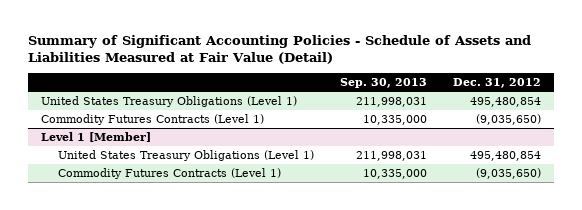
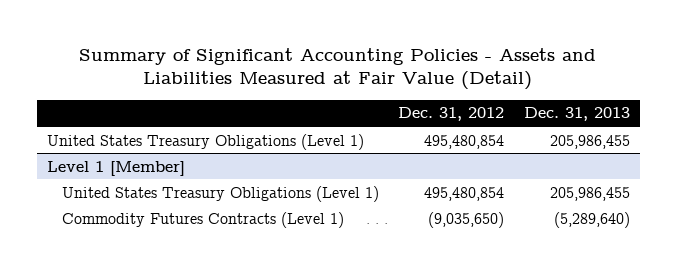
[27,34,531,65] Summary of Significant Accounting Policies - Schedule of Assets and Liabilities Measured at Fair Value (Detail) -> [79,47,597,91] Summary of Significant Accounting Policies - Assets and Liabilities Measured at Fair Value (Detail)
[339,78,427,89] Sep. 30, 2013 -> none
none -> [523,107,630,122] Dec. 31, 2013
[40,114,264,126] Commodity Futures Contracts (Level 1) -> none

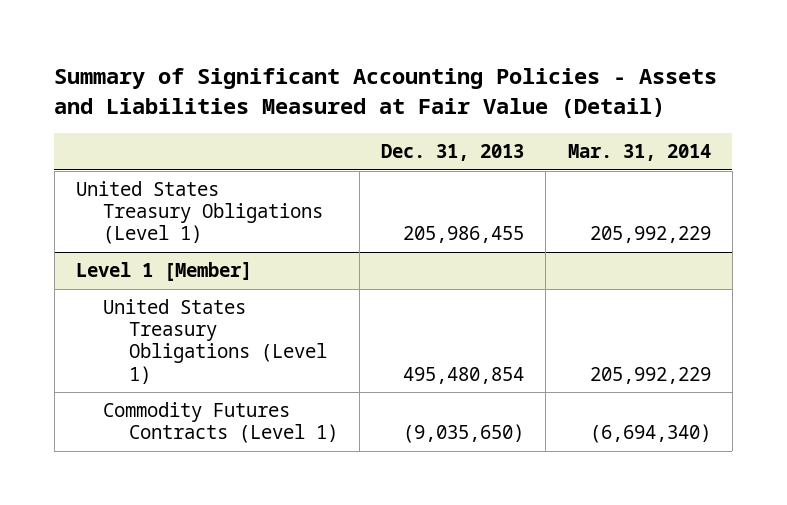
[398,107,505,122] Dec. 31, 2012 -> none
none -> [567,144,711,162] Mar. 31, 2014
[549,186,630,201] 205,986,455 -> [403,366,525,384] 495,480,854
[553,211,630,228] (5,289,640) -> [403,424,525,444] (9,035,650)

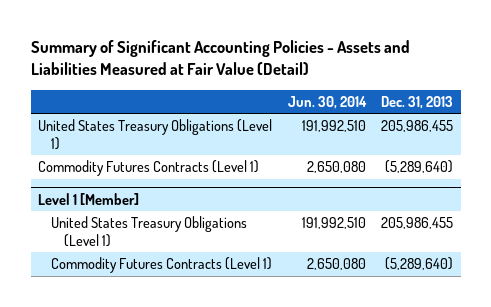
[567,144,711,162] Mar. 31, 2014 -> none
none -> [287,95,367,109] Jun. 30, 2014
none -> [38,160,260,177] Commodity Futures Contracts (Level 1)
[403,366,525,384] 495,480,854 -> [381,217,454,230] 205,986,455
[403,424,525,444] (9,035,650) -> [385,257,454,271] (5,289,640)

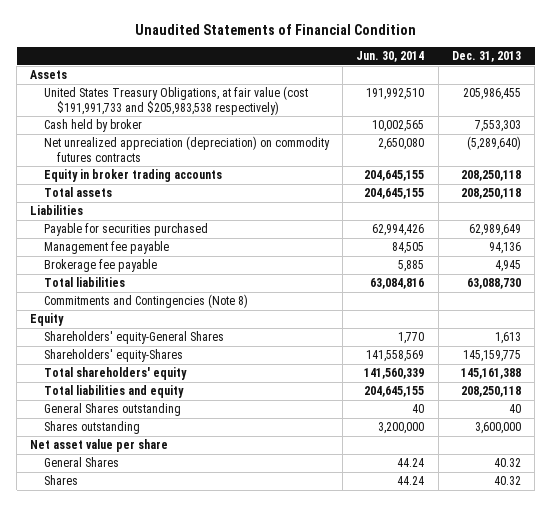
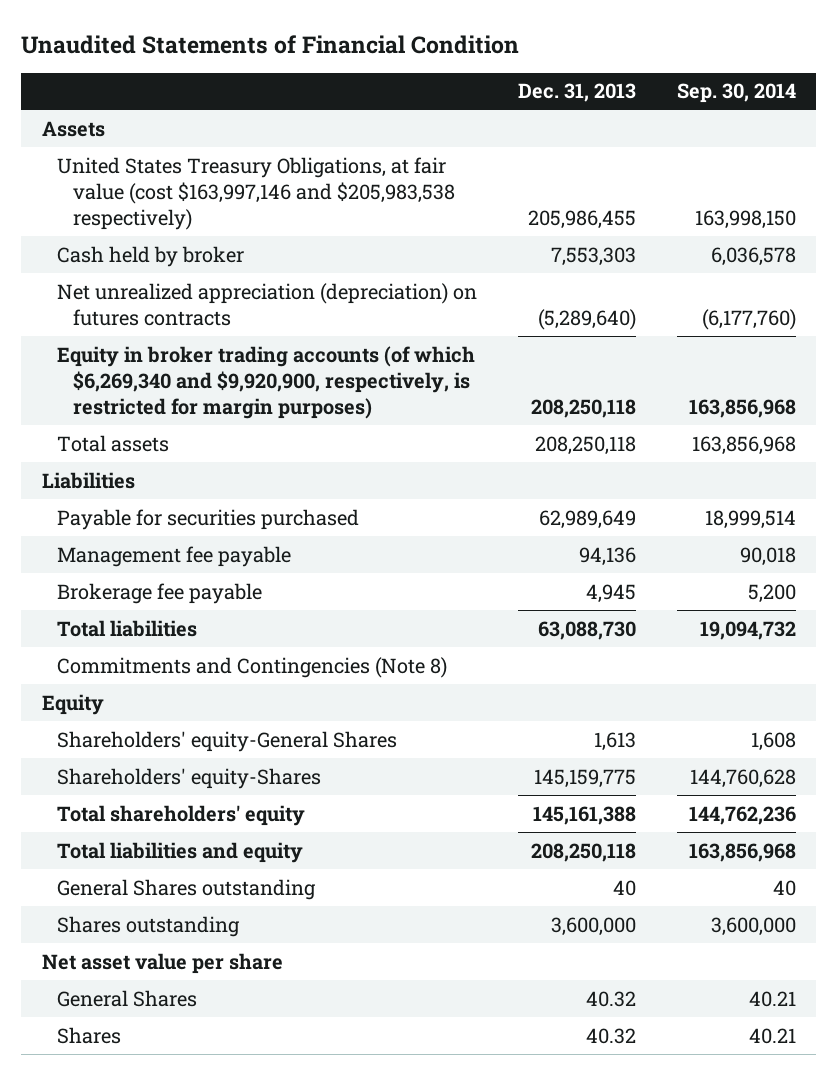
[356,51,425,63] Jun. 30, 2014 -> none
none -> [676,83,796,104] Sep. 30, 2014
[43,86,308,115] United States Treasury Obligations, at fair value (cost $191,991,733 and $205,983,538 respectively) -> [57,156,456,230] United States Treasury Obligations, at fair value (cost $163,997,146 and $205,983,538 respectively)
[43,136,330,162] Net unrealized appreciation (depreciation) on commodity futures contracts -> [57,282,478,326] Net unrealized appreciation (depreciation) on futures contracts
[43,169,222,183] Equity in broker trading accounts -> [57,345,476,419] Equity in broker trading accounts (of which $6,269,340 and $9,920,900, respectively, is restricted for margin purposes)

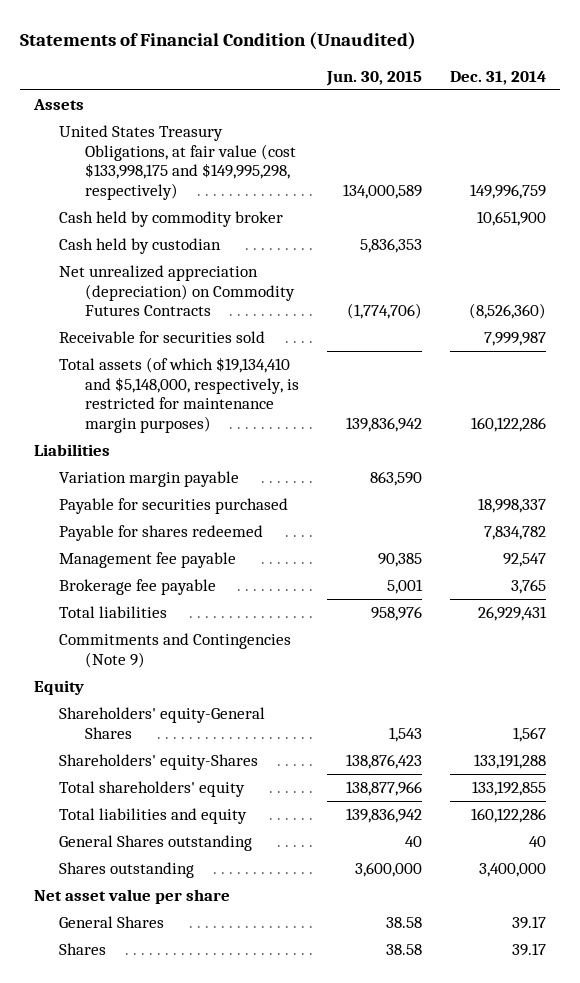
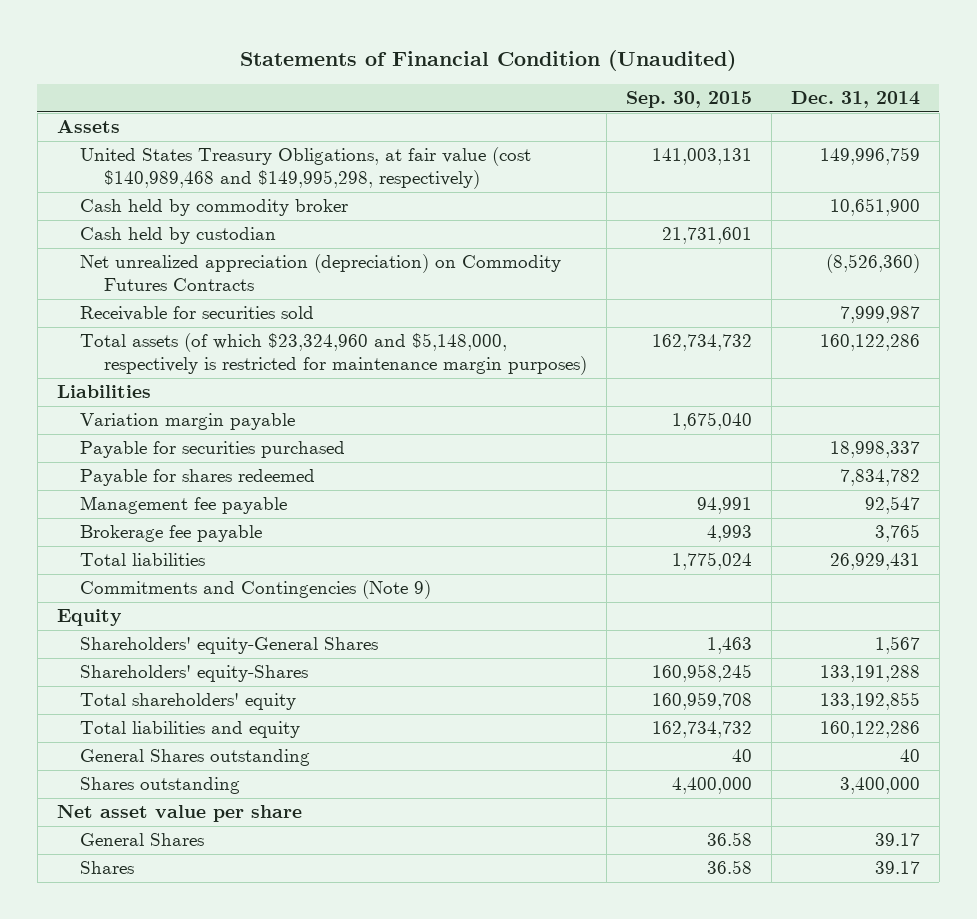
[326,70,423,86] Jun. 30, 2015 -> none
none -> [625,91,752,109] Sep. 30, 2015
[59,125,297,200] United States Treasury Obligations, at fair value (cost $133,998,175 and $149,995,298, respectively) -> [80,147,532,190] United States Treasury Obligations, at fair value (cost $140,989,468 and $149,995,298, respectively)
[59,357,300,433] Total assets (of which $19,134,410 and $5,148,000, respectively, is restricted for maintenance margin purposes) -> [80,333,587,376] Total assets (of which $23,324,960 and $5,148,000, respectively is restricted for maintenance margin purposes)

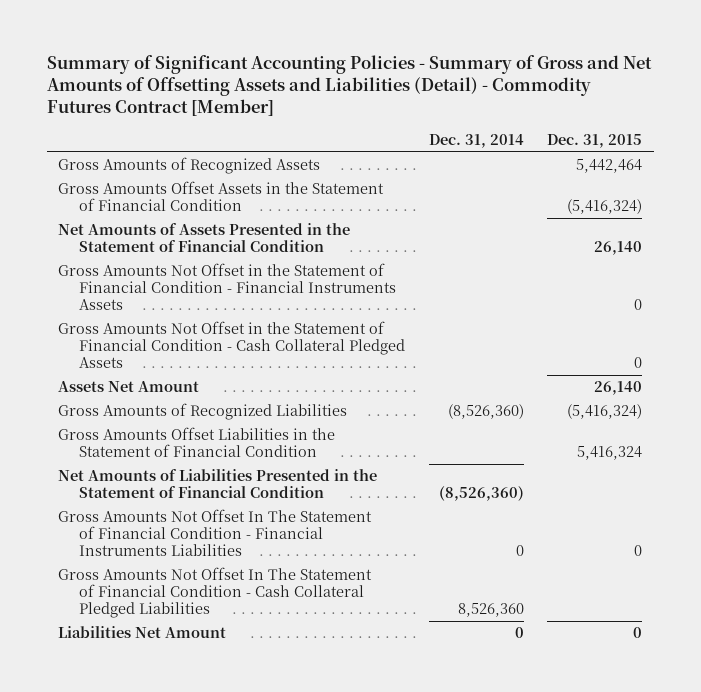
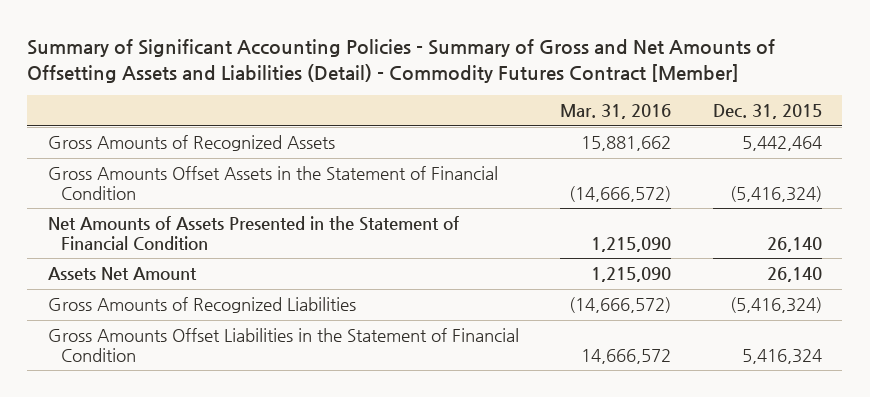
[428,133,524,148] Dec. 31, 2014 -> none
none -> [560,104,672,120] Mar. 31, 2016
[58,263,397,311] Gross Amounts Not Offset in the Statement of Financial Condition - Financial Instruments Assets -> none
[58,321,406,369] Gross Amounts Not Offset in the Statement of Financial Condition - Cash Collateral Pledged Assets -> none
[58,469,378,499] Net Amounts of Liabilities Presented in the Statement of Financial Condition -> none
[58,509,373,557] Gross Amounts Not Offset In The Statement of Financial Condition - Financial Instruments Liabilities -> none
[58,567,373,619] Gross Amounts Not Offset In The Statement of Financial Condition - Cash Collateral Pledged Liabilities -> none
[58,626,227,639] Liabilities Net Amount -> none

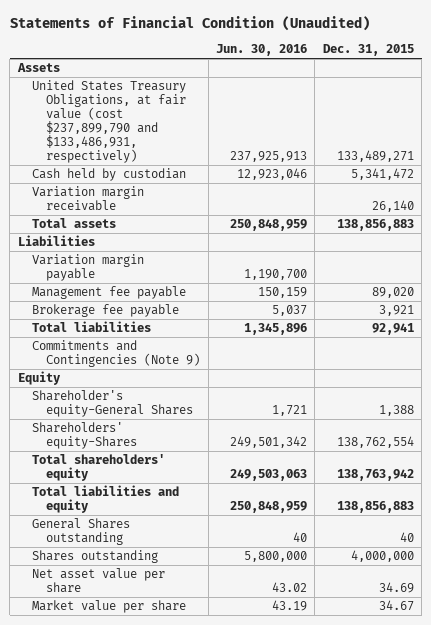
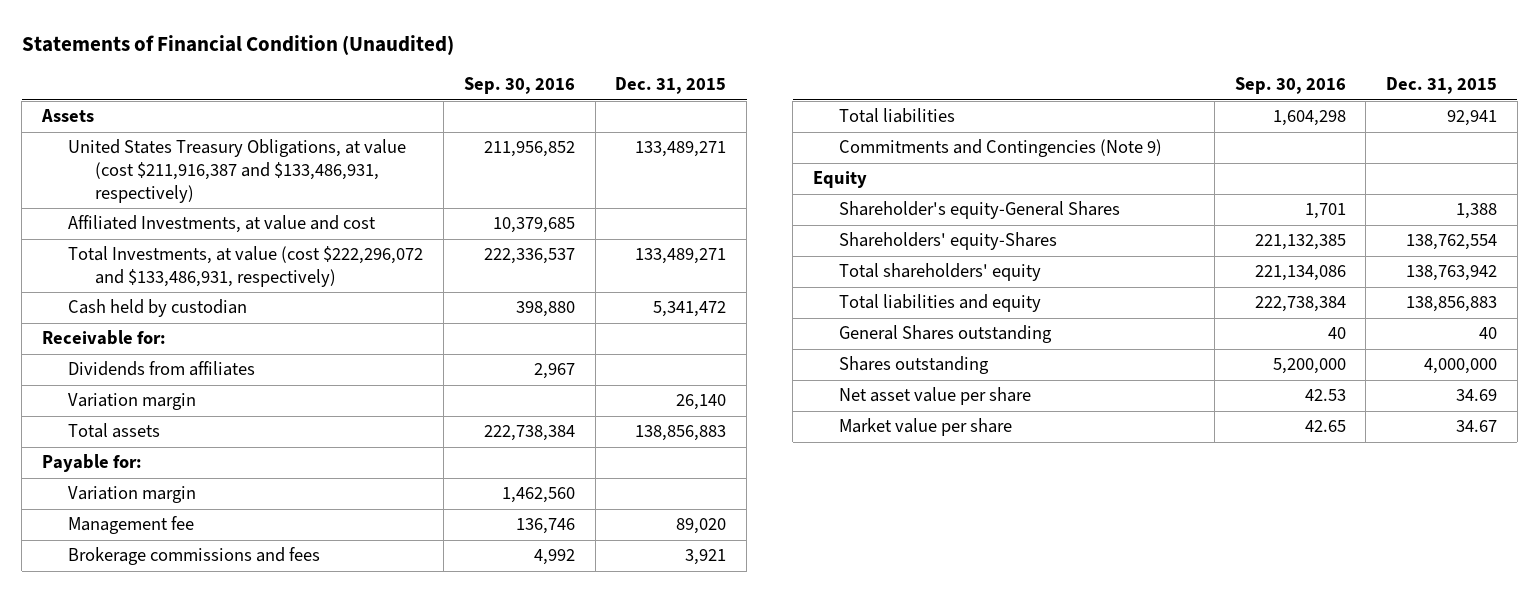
[215,44,307,57] Jun. 30, 2016 -> none
none -> [463,77,575,95] Sep. 30, 2016
[31,80,187,164] United States Treasury Obligations, at fair value (cost $237,899,790 and $133,486,931, respectively) -> [68,139,407,203] United States Treasury Obligations, at value (cost $211,916,387 and $133,486,931, respectively)
none -> [68,215,377,234] Affiliated Investments, at value and cost
none -> [68,246,424,288] Total Investments, at value (cost $222,296,072 and $133,486,931, respectively)
none -> [42,330,167,346] Receivable for:
none -> [68,361,256,377] Dividends from affiliates
[31,186,144,212] Variation margin receivable -> [68,393,197,411] Variation margin
[17,235,95,247] Liabilities -> none
none -> [42,454,143,473] Payable for:
[31,254,144,282] Variation margin payable -> [68,486,197,504] Variation margin
[31,286,186,300] Management fee payable -> [68,516,195,535] Management fee
[31,304,179,318] Brokerage fee payable -> [68,547,321,566] Brokerage commissions and fees

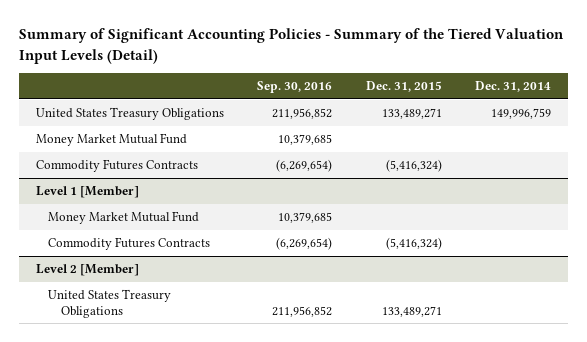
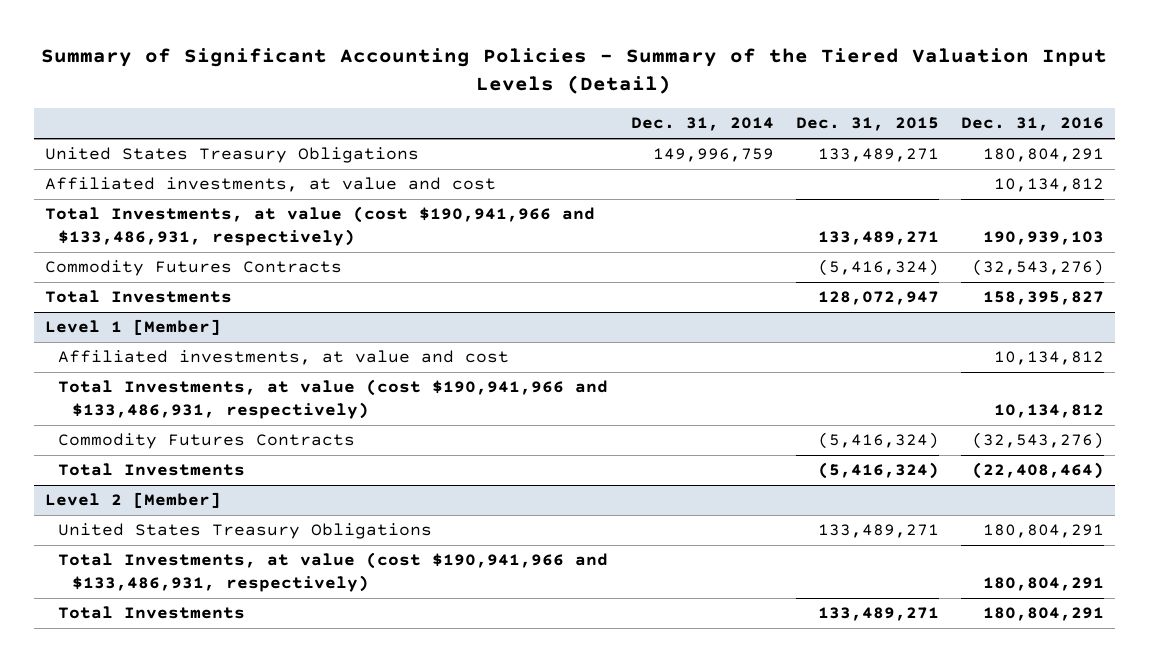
[257,80,333,93] Sep. 30, 2016 -> none
none -> [961,117,1105,132] Dec. 31, 2016
[35,133,187,147] Money Market Mutual Fund -> [44,177,496,193] Affiliated investments, at value and cost
none -> [44,206,595,247] Total Investments, at value (cost $190,941,966 and $133,486,931, respectively)
none -> [44,290,232,304] Total Investments
[48,211,200,225] Money Market Mutual Fund -> [58,350,510,366] Affiliated investments, at value and cost
none -> [58,379,609,420] Total Investments, at value (cost $190,941,966 and $133,486,931, respectively)
none -> [58,463,246,477] Total Investments
none -> [58,552,609,593] Total Investments, at value (cost $190,941,966 and $133,486,931, respectively)
none -> [58,606,246,620] Total Investments

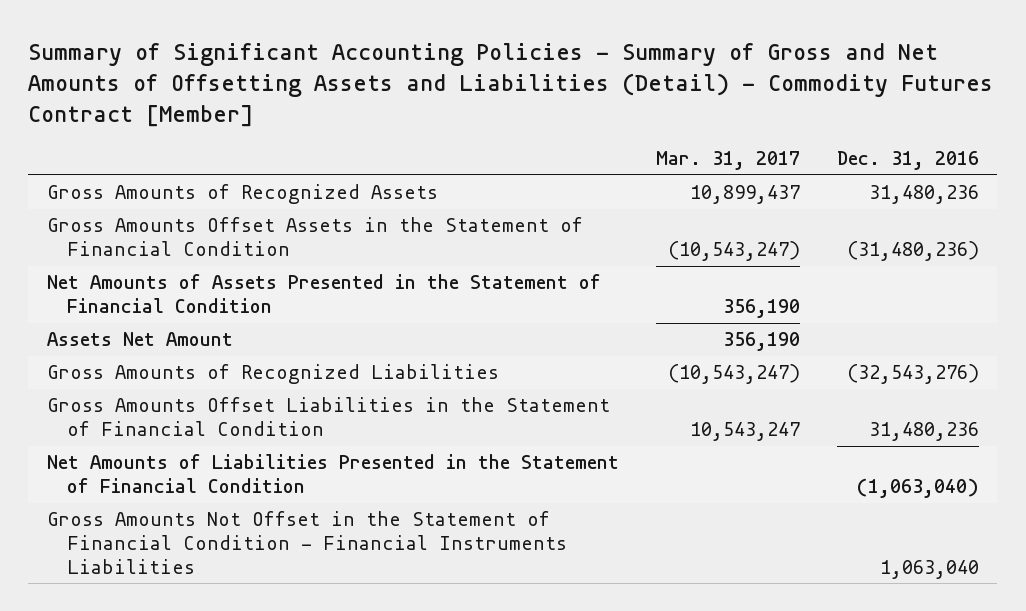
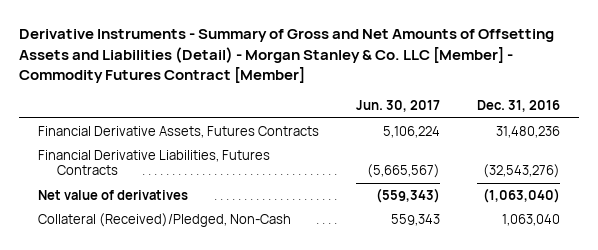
[28,42,994,127] Summary of Significant Accounting Policies - Summary of Gross and Net Amounts of Offsetting Assets and Liabilities (Detail) - Commodity Futures Contract [Member] -> [19,29,555,83] Derivative Instruments - Summary of Gross and Net Amounts of Offsetting Assets and Liabilities (Detail) - Morgan Stanley & Co. LLC [Member] - Commodity Futures Contract [Member]
[655,151,800,171] Mar. 31, 2017 -> none
none -> [355,100,440,113] Jun. 30, 2017
[46,217,583,256] Gross Amounts Offset Assets in the Statement of Financial Condition -> none
[46,274,601,313] Net Amounts of Assets Presented in the Statement of Financial Condition -> none
[46,332,233,347] Assets Net Amount -> none
[46,397,610,436] Gross Amounts Offset Liabilities in the Statement of Financial Condition -> none
[46,184,438,205] Gross Amounts of Recognized Assets -> [37,126,319,139] Financial Derivative Assets, Futures Contracts
[46,364,499,385] Gross Amounts of Recognized Liabilities -> [37,150,270,176] Financial Derivative Liabilities, Futures Contracts
[46,454,619,493] Net Amounts of Liabilities Presented in the Statement of Financial Condition -> [37,190,188,201] Net value of derivatives
[46,511,568,574] Gross Amounts Not Offset in the Statement of Financial Condition - Financial Instruments Liabilities -> [37,213,291,228] Collateral (Received)/Pledged, Non-Cash

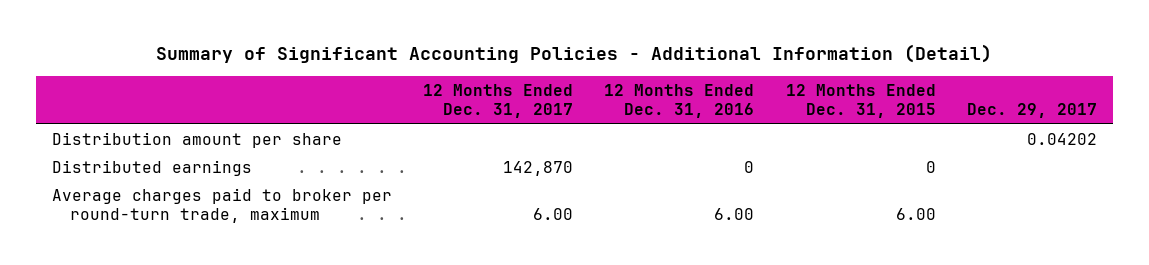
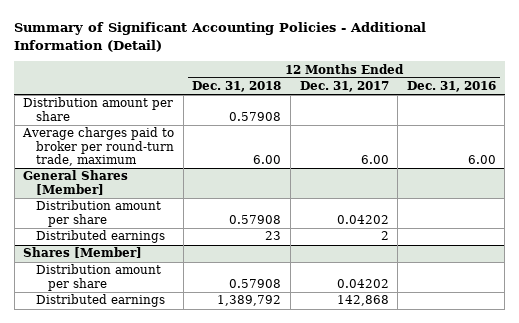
[785,83,936,119] 12 Months Ended Dec. 31, 2015 -> none
[967,103,1098,119] Dec. 29, 2017 -> none
none -> [192,81,282,93] Dec. 31, 2018
[51,159,252,176] Distributed earnings -> none
none -> [23,170,129,195] General Shares [Member]
none -> [35,200,161,227] Distribution amount per share
none -> [35,230,165,244] Distributed earnings
none -> [23,247,143,259] Shares [Member]
none -> [35,264,161,291] Distribution amount per share
none -> [35,294,165,308] Distributed earnings

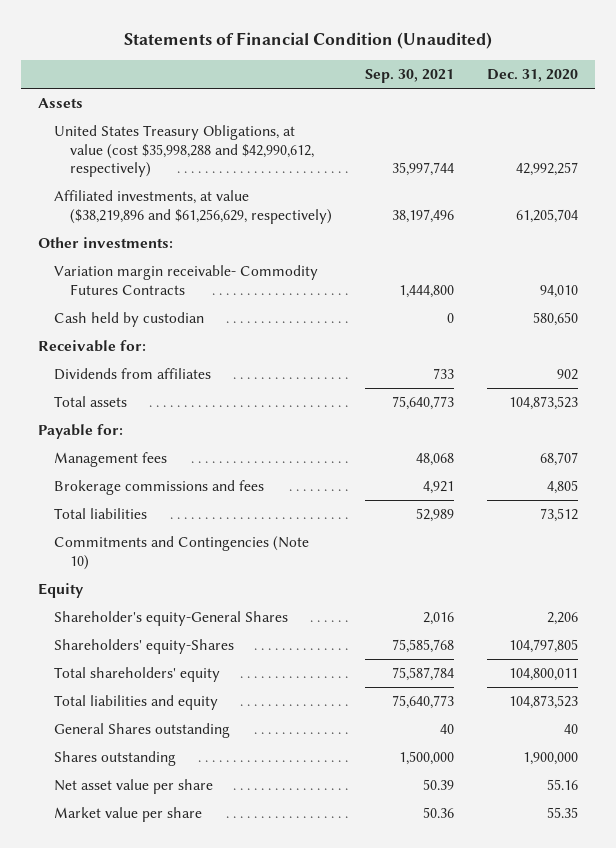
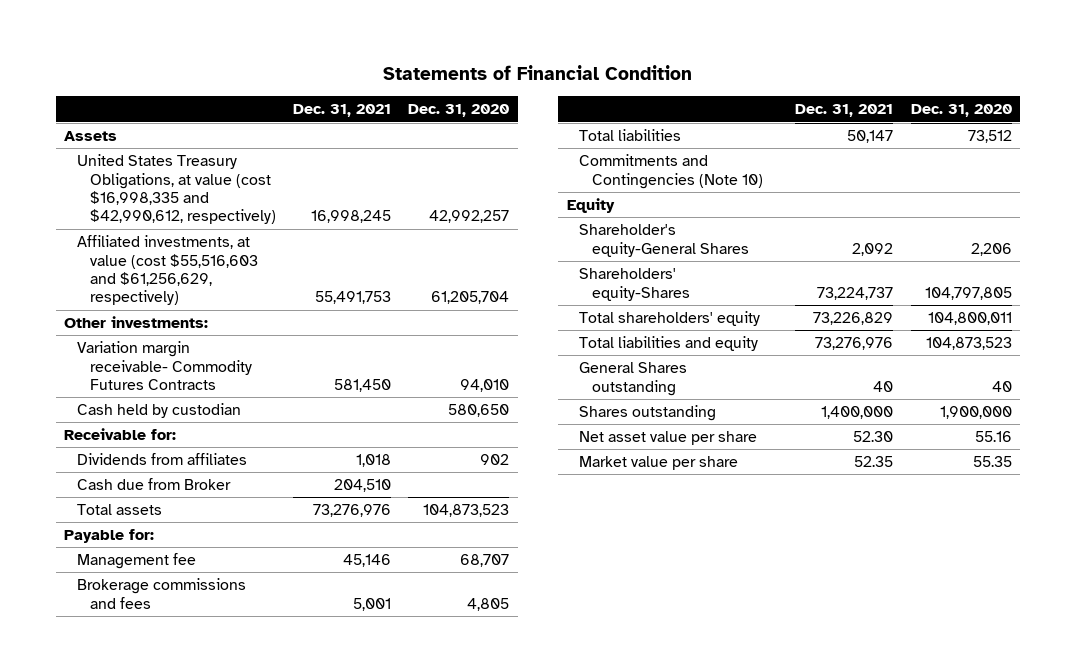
[123,31,492,49] Statements of Financial Condition (Unaudited) -> [382,65,692,81] Statements of Financial Condition
[364,69,454,84] Sep. 30, 2021 -> none
none -> [292,104,391,118] Dec. 31, 2021
[53,125,314,178] United States Treasury Obligations, at value (cost $35,998,288 and $42,990,612, respectively) -> [76,154,276,225] United States Treasury Obligations, at value (cost $16,998,335 and $42,990,612, respectively)
[53,190,332,224] Affiliated investments, at value ($38,219,896 and $61,256,629, respectively) -> [76,235,258,306] Affiliated investments, at value (cost $55,516,603 and $61,256,629, respectively)
none -> [76,478,231,491] Cash due from Broker
[53,452,167,468] Management fees -> [76,553,196,570] Management fee

